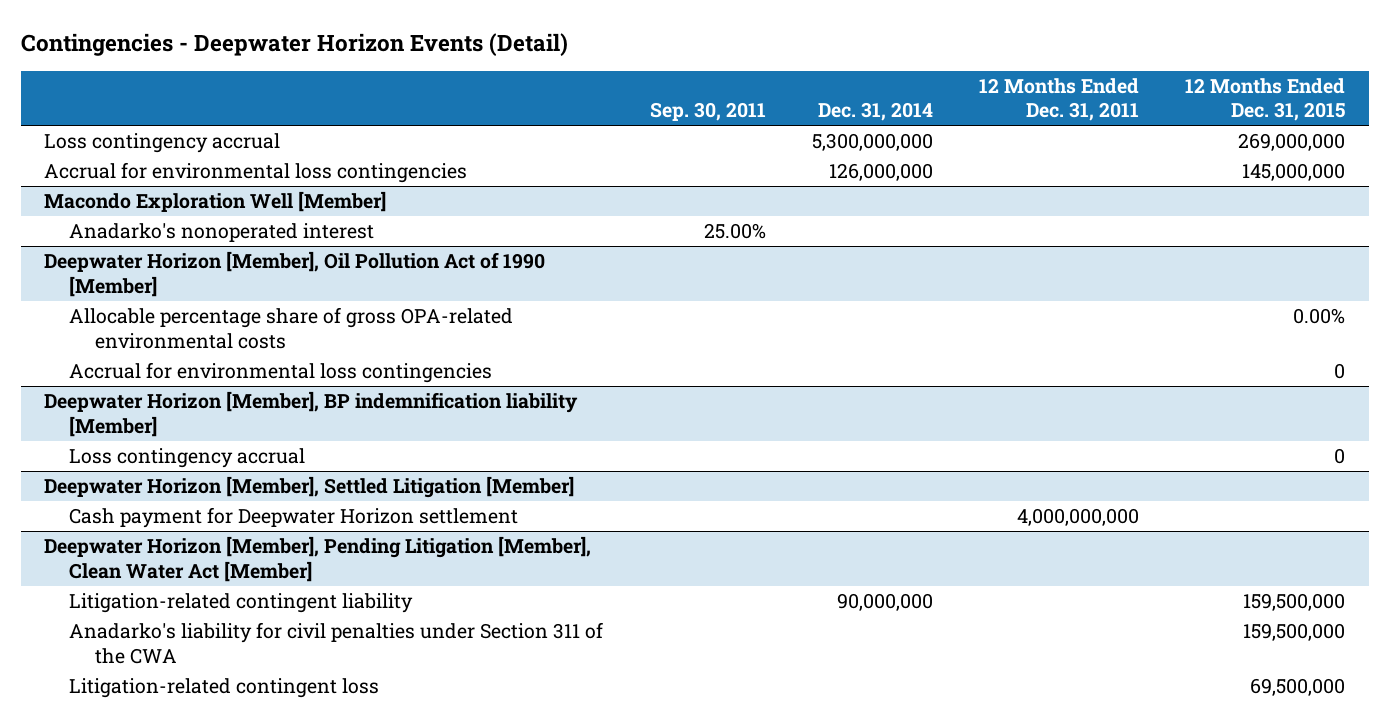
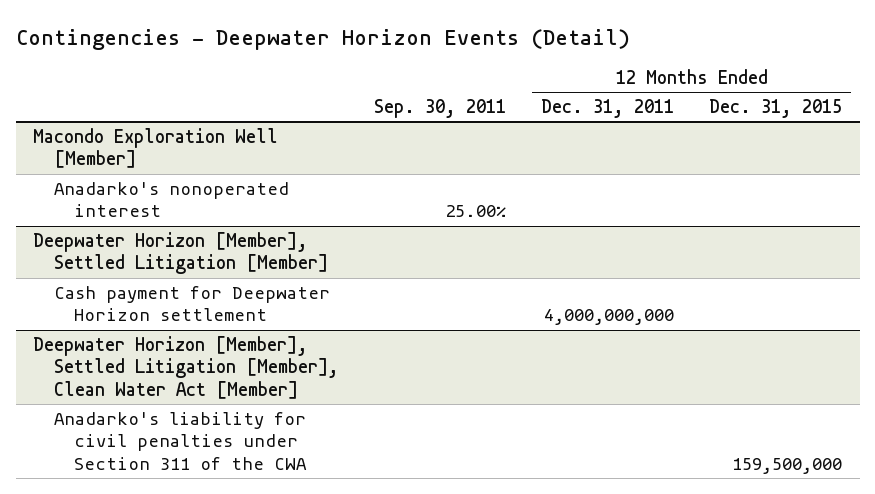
[817,102,933,122] Dec. 31, 2014 -> none
[43,133,280,154] Loss contingency accrual -> none
[43,162,467,184] Accrual for environmental loss contingencies -> none
[43,251,545,297] Deepwater Horizon [Member], Oil Pollution Act of 1990 [Member] -> none
[69,307,514,349] Allocable percentage share of gross OPA-related environmental costs -> none
[69,362,493,384] Accrual for environmental loss contingencies -> none
[43,391,578,437] Deepwater Horizon [Member], BP indemnification liability [Member] -> none
[69,448,306,469] Loss contingency accrual -> none
[69,593,414,614] Litigation-related contingent liability -> none
[43,536,591,582] Deepwater Horizon [Member], Pending Litigation [Member], Clean Water Act [Member] -> [33,335,339,400] Deepwater Horizon [Member], Settled Litigation [Member], Clean Water Act [Member]
[69,678,380,699] Litigation-related contingent loss -> none

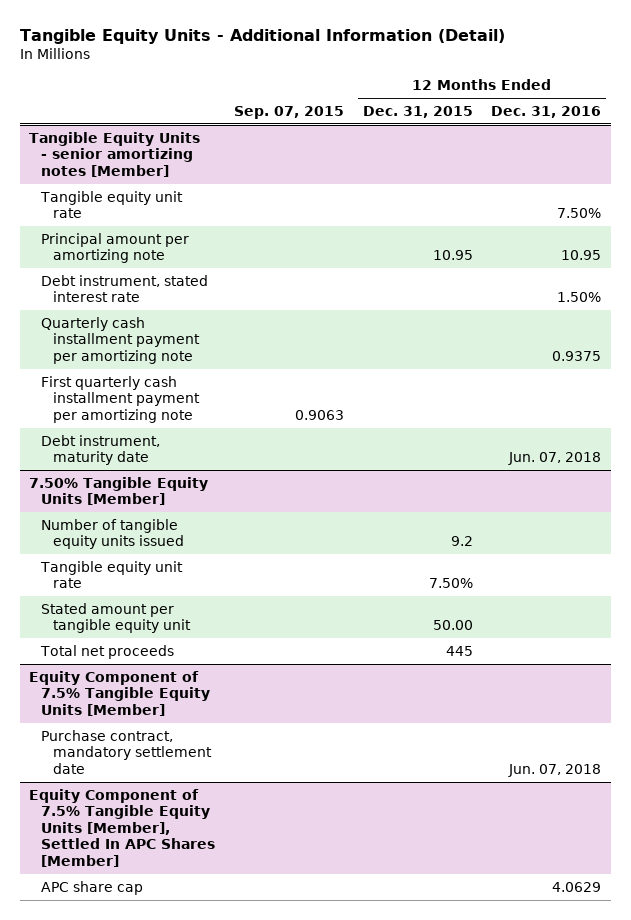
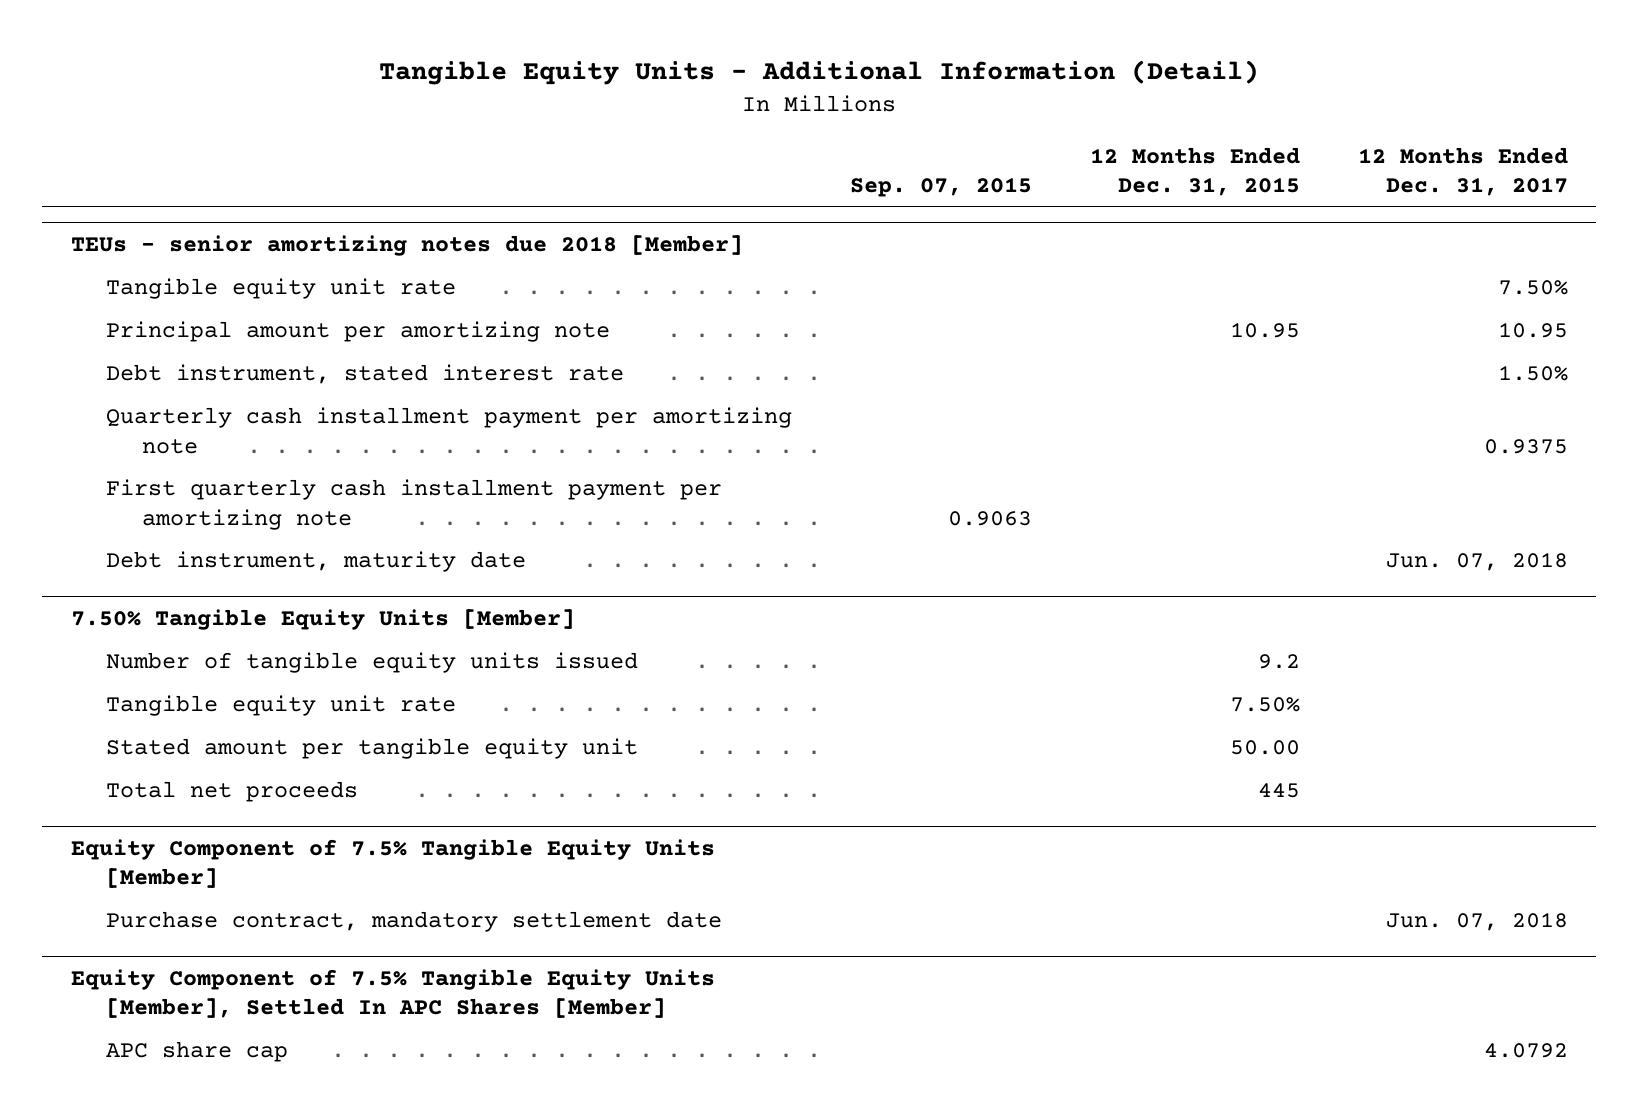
[491,105,602,118] Dec. 31, 2016 -> none
none -> [1357,146,1568,197] 12 Months Ended Dec. 31, 2017
[29,131,201,177] Tangible Equity Units - senior amortizing notes [Member] -> [70,235,743,257] TEUs - senior amortizing notes due 2018 [Member]

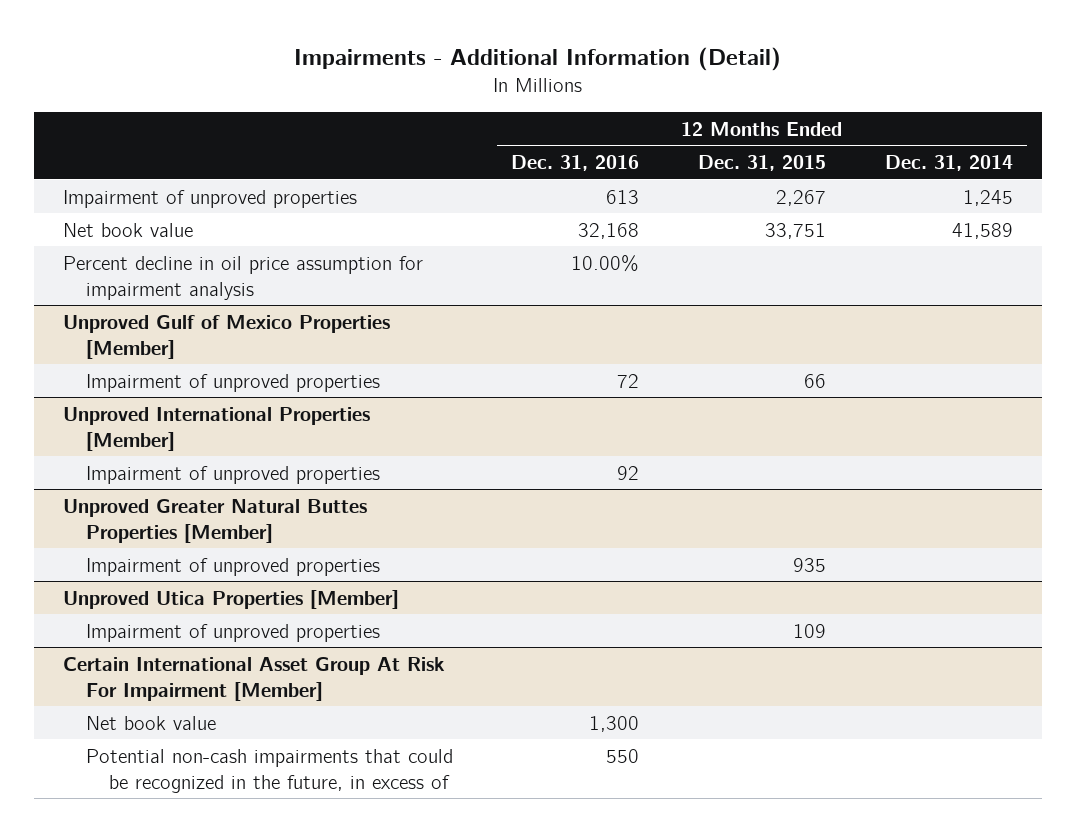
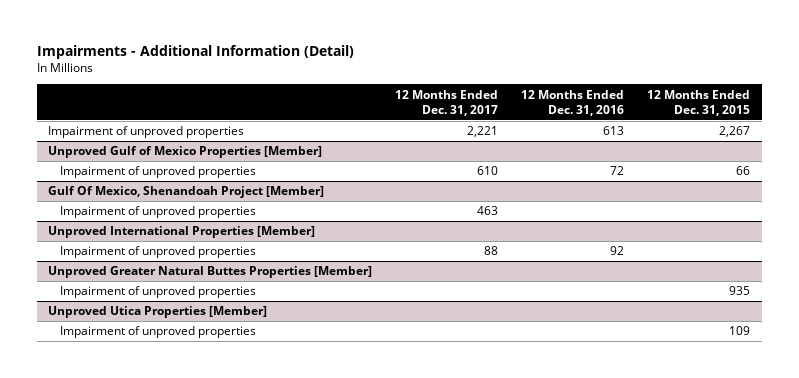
[884,155,1013,172] Dec. 31, 2014 -> none
none -> [395,89,499,116] 12 Months Ended Dec. 31, 2017
[63,222,194,237] Net book value -> none
[63,255,424,300] Percent decline in oil price assumption for impairment analysis -> none
none -> [48,186,325,199] Gulf Of Mexico, Shenandoah Project [Member]
none -> [59,206,256,219] Impairment of unproved properties
[63,656,446,701] Certain International Asset Group At Risk For Impairment [Member] -> none
[85,715,216,730] Net book value -> none
[85,748,453,793] Potential non-cash impairments that could be recognized in the future, in excess of -> none

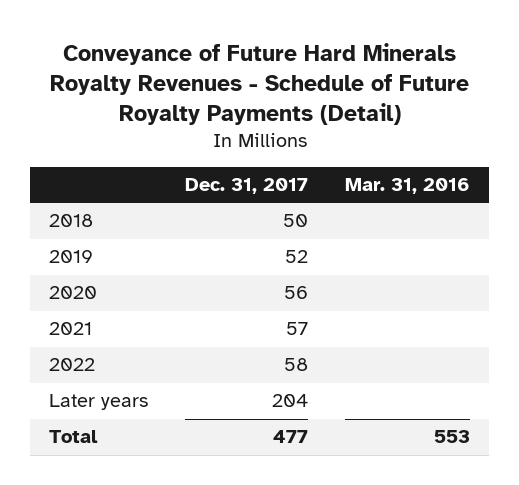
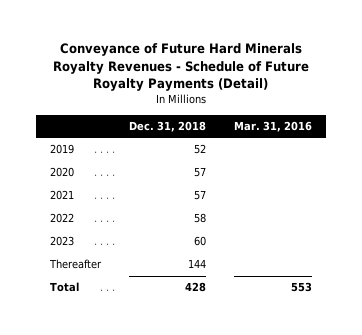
[185,178,309,195] Dec. 31, 2017 -> none
none -> [129,120,207,132] Dec. 31, 2018
[49,214,94,228] 2018 -> none
none -> [50,236,75,247] 2023
[49,394,149,411] Later years -> [49,259,103,270] Thereafter

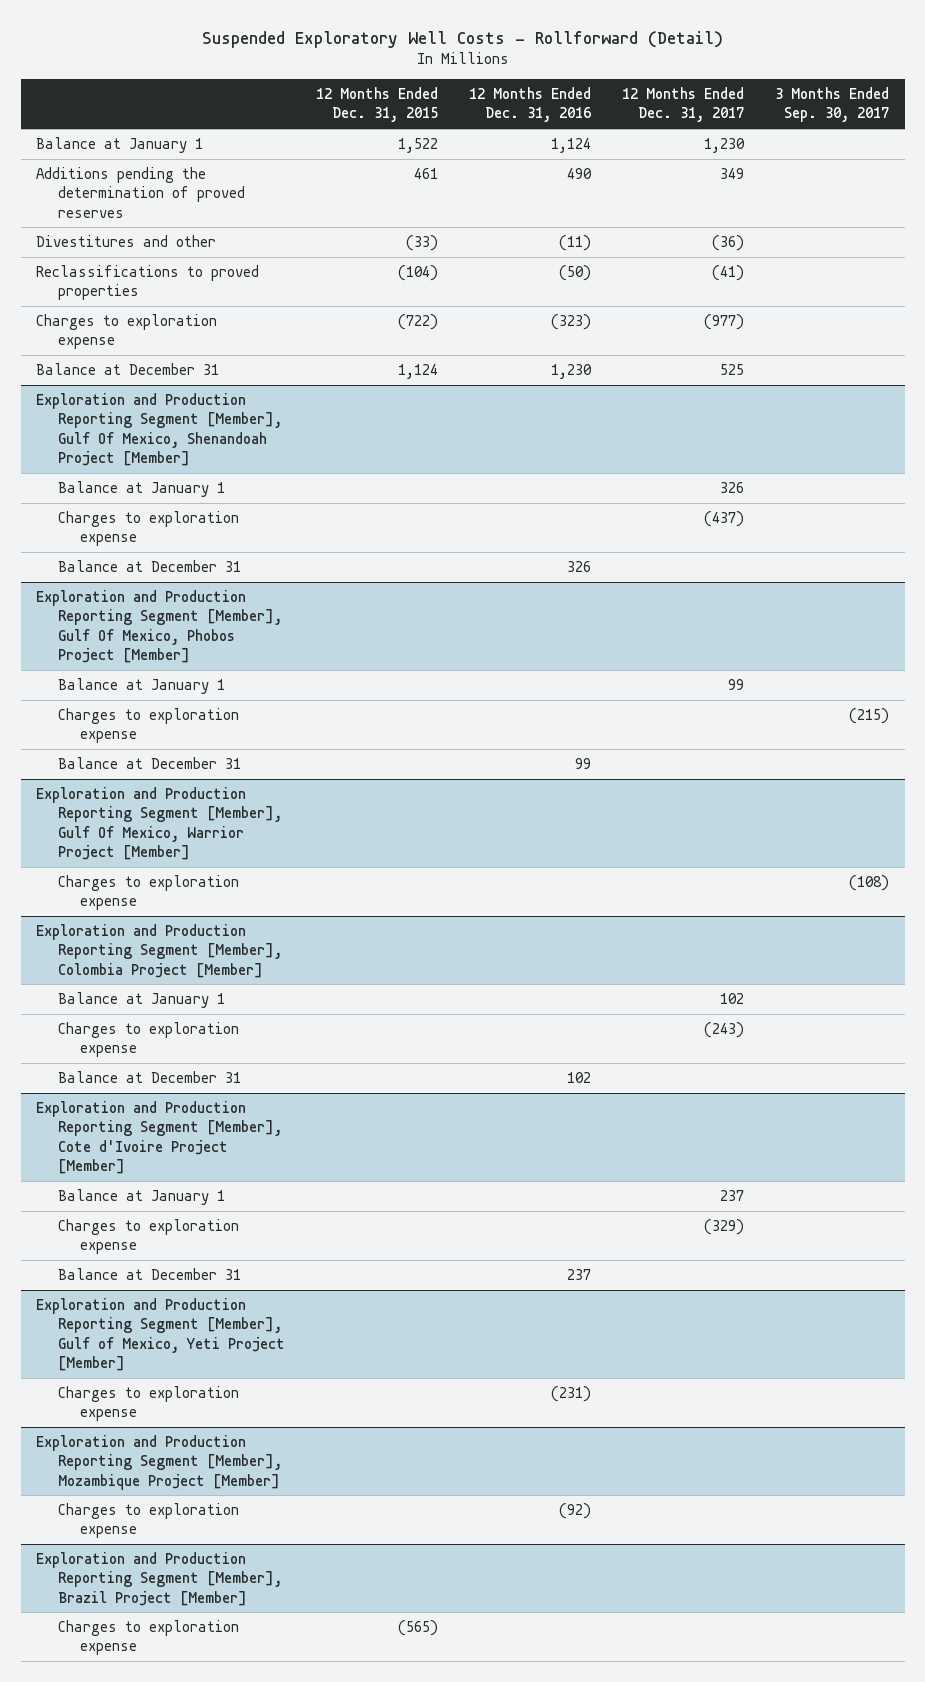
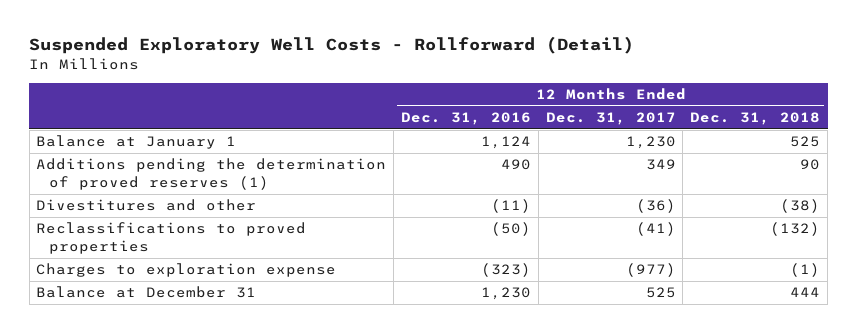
[316,87,439,123] 12 Months Ended Dec. 31, 2015 -> none
[775,87,890,123] 3 Months Ended Sep. 30, 2017 -> none
none -> [690,112,821,126] Dec. 31, 2018
[36,167,246,218] Additions pending the determination of proved reserves -> [36,158,387,191] Additions pending the determination of proved reserves (1)
[36,393,283,466] Exploration and Production Reporting Segment [Member], Gulf Of Mexico, Shenandoah Project [Member] -> none
[58,481,226,498] Balance at January 1 -> none
[58,511,240,547] Charges to exploration expense -> none
[58,560,242,573] Balance at December 31 -> none
[36,590,283,663] Exploration and Production Reporting Segment [Member], Gulf Of Mexico, Phobos Project [Member] -> none
[58,678,226,695] Balance at January 1 -> none
[58,708,240,744] Charges to exploration expense -> none
[58,757,242,770] Balance at December 31 -> none
[36,787,283,860] Exploration and Production Reporting Segment [Member], Gulf Of Mexico, Warrior Project [Member] -> none
[58,875,240,911] Charges to exploration expense -> none
[36,924,283,978] Exploration and Production Reporting Segment [Member], Colombia Project [Member] -> none
[58,992,226,1009] Balance at January 1 -> none
[58,1022,240,1058] Charges to exploration expense -> none
[58,1071,242,1084] Balance at December 31 -> none
[36,1101,283,1174] Exploration and Production Reporting Segment [Member], Cote d'Ivoire Project [Member] -> none
[58,1189,226,1206] Balance at January 1 -> none
[58,1219,240,1255] Charges to exploration expense -> none
[58,1268,242,1281] Balance at December 31 -> none
[36,1298,286,1371] Exploration and Production Reporting Segment [Member], Gulf of Mexico, Yeti Project [Member] -> none
[58,1386,240,1422] Charges to exploration expense -> none
[36,1435,283,1490] Exploration and Production Reporting Segment [Member], Mozambique Project [Member] -> none
[58,1503,240,1539] Charges to exploration expense -> none
[36,1552,283,1606] Exploration and Production Reporting Segment [Member], Brazil Project [Member] -> none
[58,1620,240,1656] Charges to exploration expense -> none

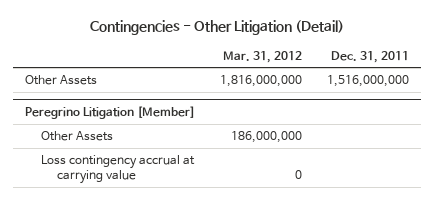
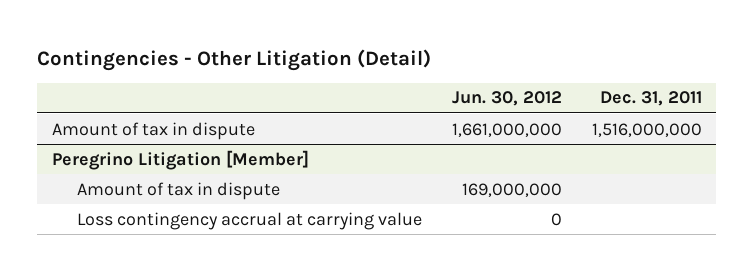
[223,50,303,63] Mar. 31, 2012 -> none
none -> [451,91,562,107] Jun. 30, 2012
[25,75,98,86] Other Assets -> [51,121,255,140] Amount of tax in dispute
[40,131,113,142] Other Assets -> [77,181,281,200] Amount of tax in dispute

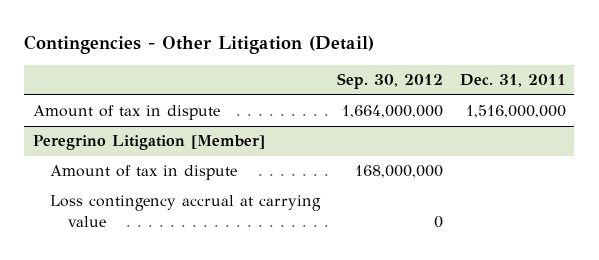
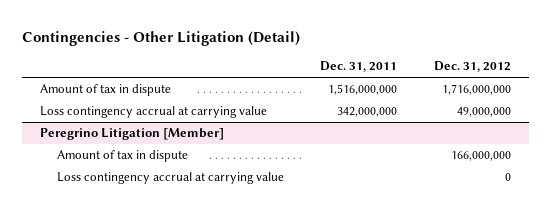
[337,73,444,90] Sep. 30, 2012 -> none
none -> [433,61,511,73] Dec. 31, 2012
none -> [39,106,267,119] Loss contingency accrual at carrying value

